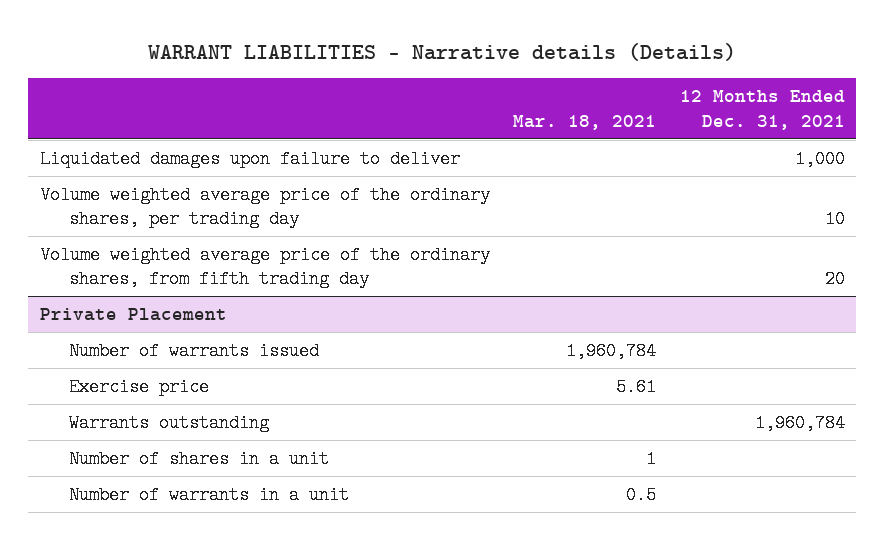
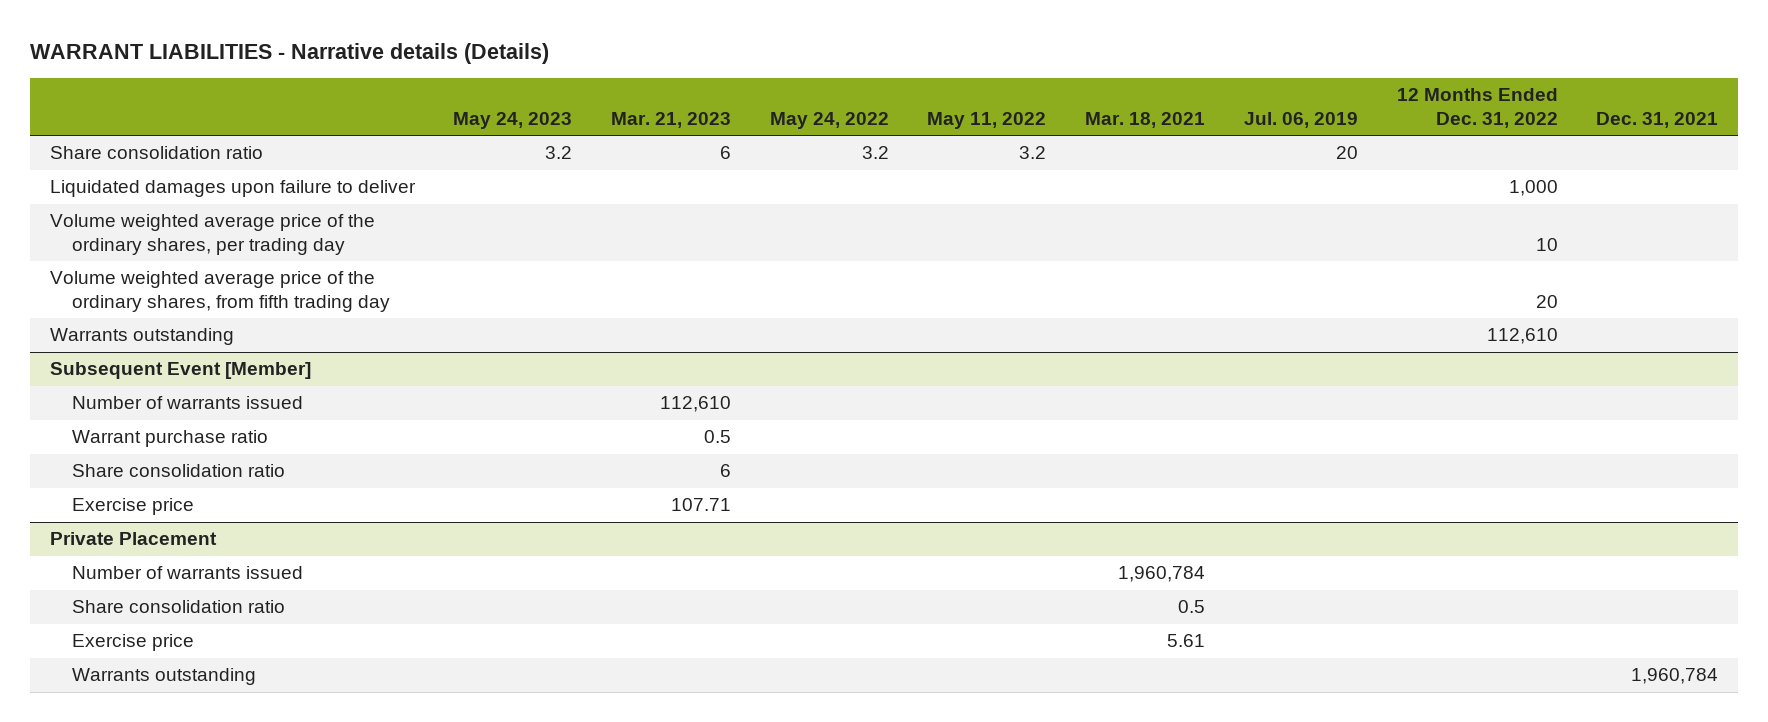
[679,90,845,130] 12 Months Ended Dec. 31, 2021 -> none
none -> [453,112,573,130] May 24, 2023
none -> [610,112,731,129] Mar. 21, 2023
none -> [769,112,889,130] May 24, 2022
none -> [927,112,1047,130] May 11, 2022
none -> [1243,112,1358,129] Jul. 06, 2019
none -> [1396,88,1558,129] 12 Months Ended Dec. 31, 2022
none -> [1596,112,1719,129] Dec. 31, 2021
none -> [49,146,263,160] Share consolidation ratio
none -> [49,328,234,346] Warrants outstanding
none -> [49,362,311,380] Subsequent Event [Member]
none -> [71,396,303,410] Number of warrants issued
none -> [71,430,268,448] Warrant purchase ratio
none -> [71,464,285,478] Share consolidation ratio
none -> [71,498,194,516] Exercise price
none -> [71,600,285,614] Share consolidation ratio
[68,449,329,468] Number of shares in a unit -> none
[68,485,349,504] Number of warrants in a unit -> none

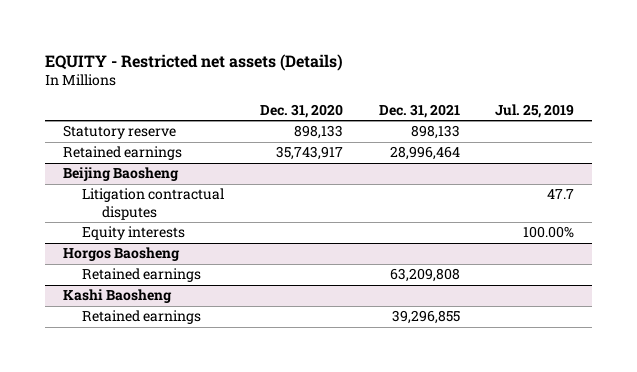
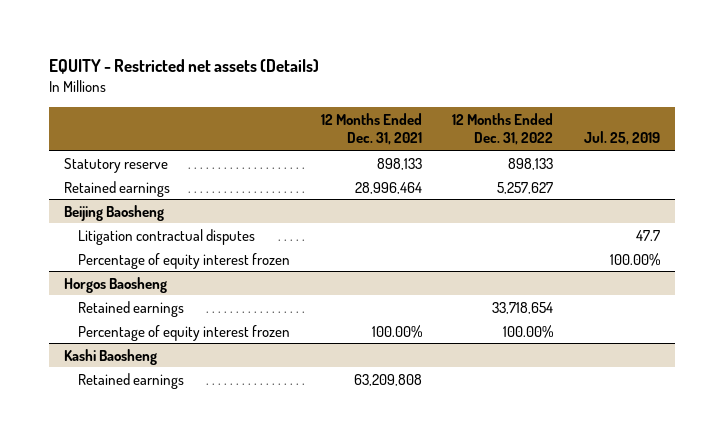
[260,103,344,118] Dec. 31, 2020 -> none
[378,103,460,118] Dec. 31, 2021 -> none
none -> [320,112,422,146] 12 Months Ended Dec. 31, 2021
none -> [452,112,554,146] 12 Months Ended Dec. 31, 2022
[82,226,186,241] Equity interests -> none
none -> [78,252,291,269] Percentage of equity interest frozen
none -> [78,324,291,341] Percentage of equity interest frozen

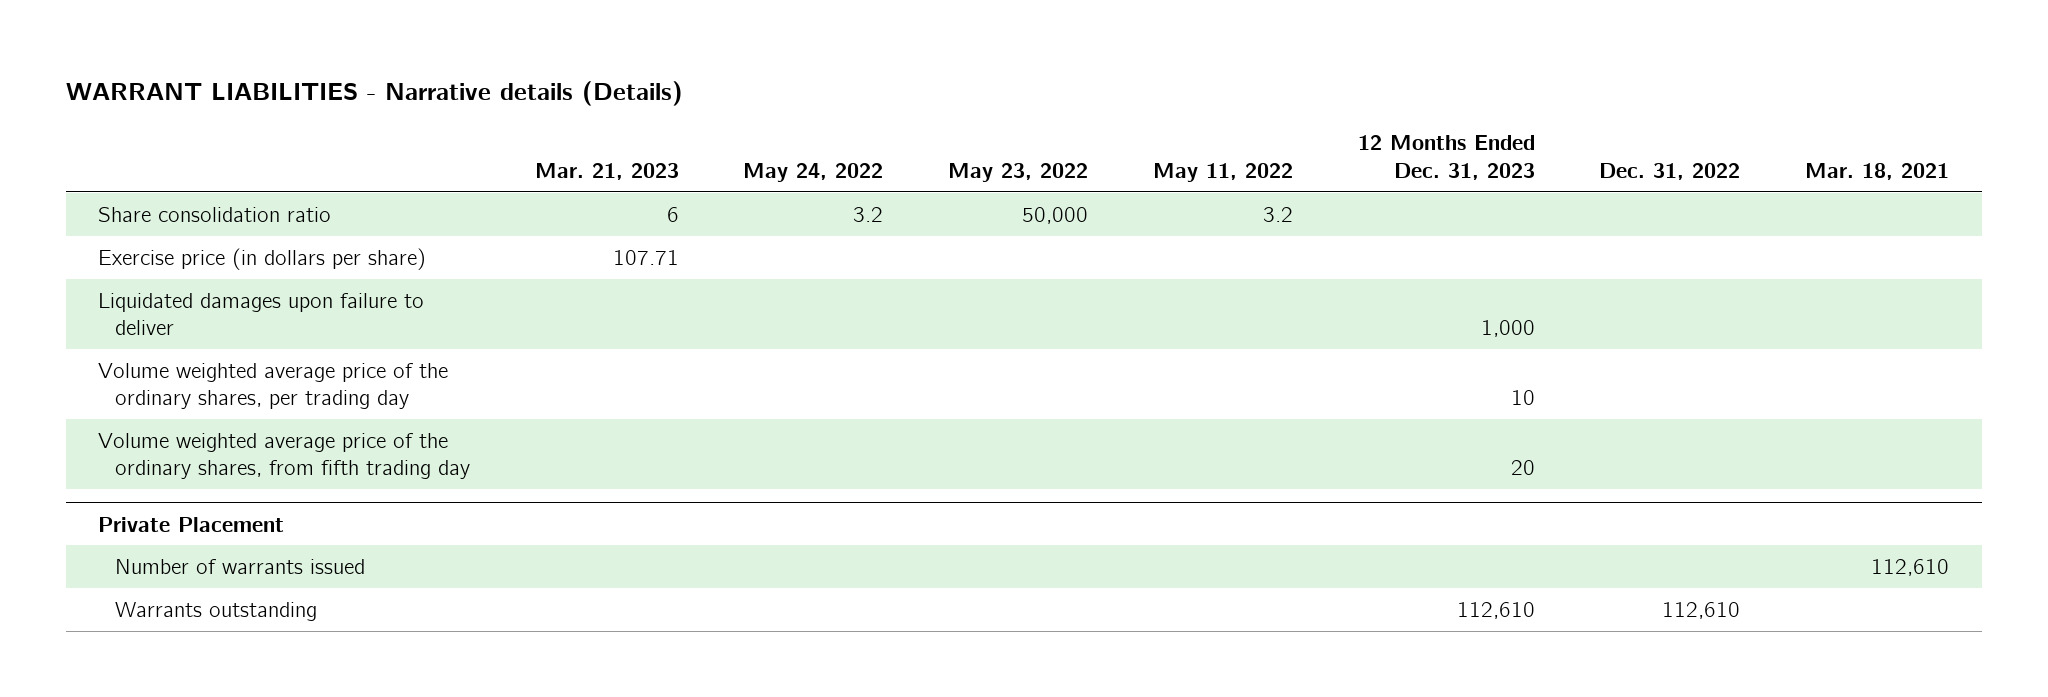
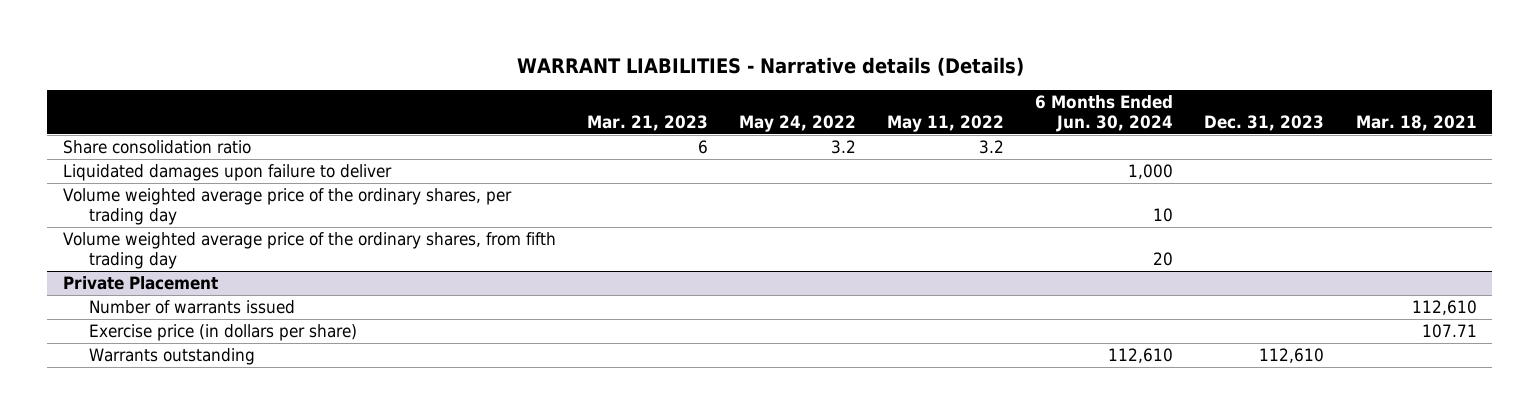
[948,162,1089,182] May 23, 2022 -> none
[1357,135,1535,180] 12 Months Ended Dec. 31, 2023 -> none
[1599,162,1741,180] Dec. 31, 2022 -> none
none -> [1035,95,1174,132] 6 Months Ended Jun. 30, 2024
none -> [1204,114,1325,131] Dec. 31, 2023
[98,247,427,270] Exercise price (in dollars per share) -> none
none -> [88,324,357,342] Exercise price (in dollars per share)

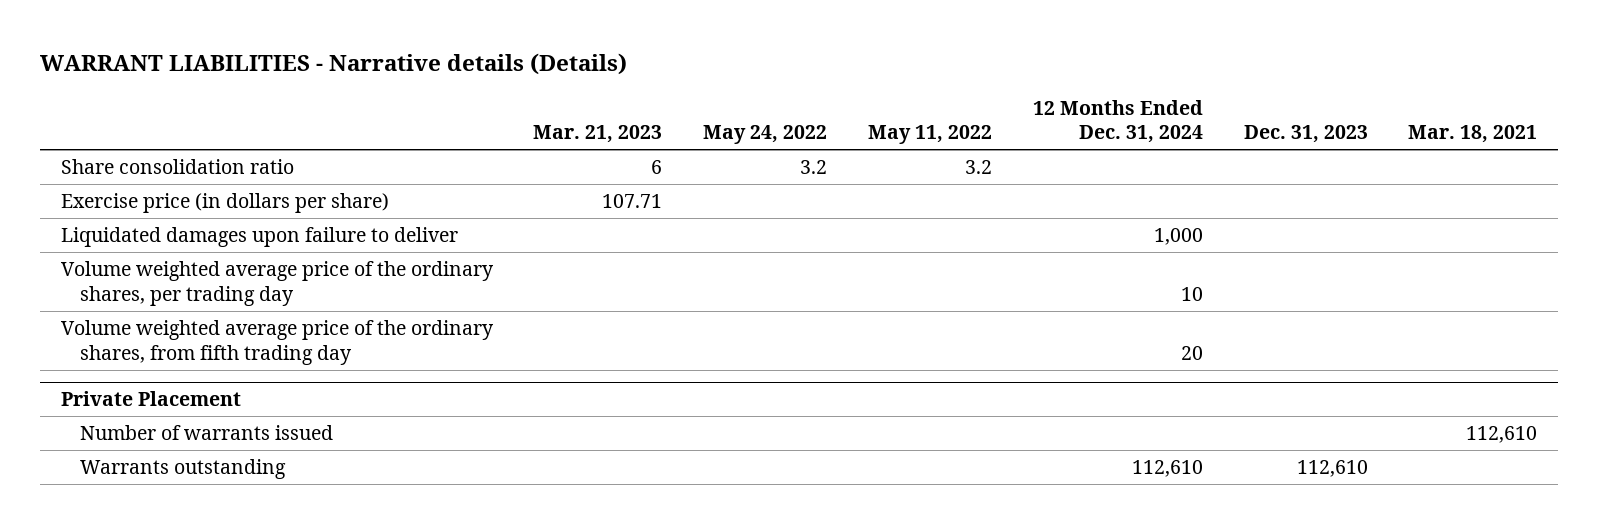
[1035,95,1174,132] 6 Months Ended Jun. 30, 2024 -> none
none -> [1032,99,1203,144] 12 Months Ended Dec. 31, 2024
none -> [60,193,389,214] Exercise price (in dollars per share)
[88,324,357,342] Exercise price (in dollars per share) -> none

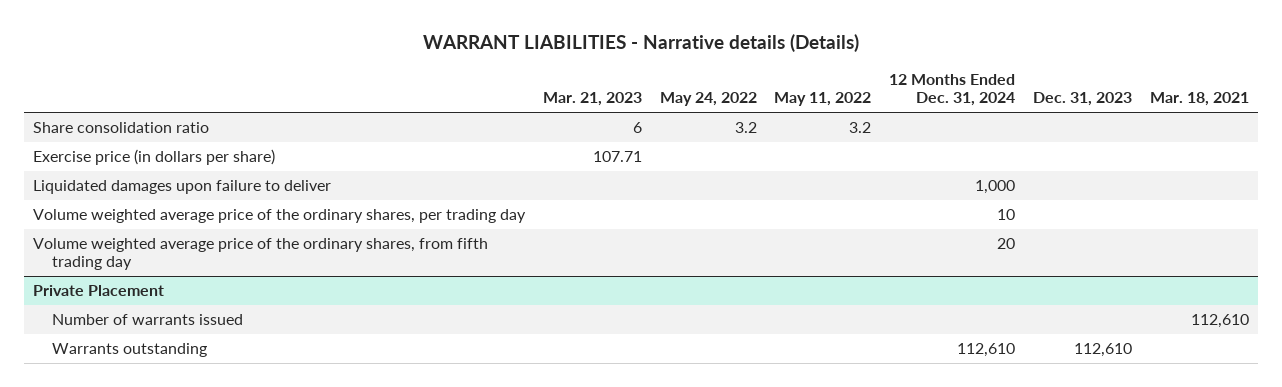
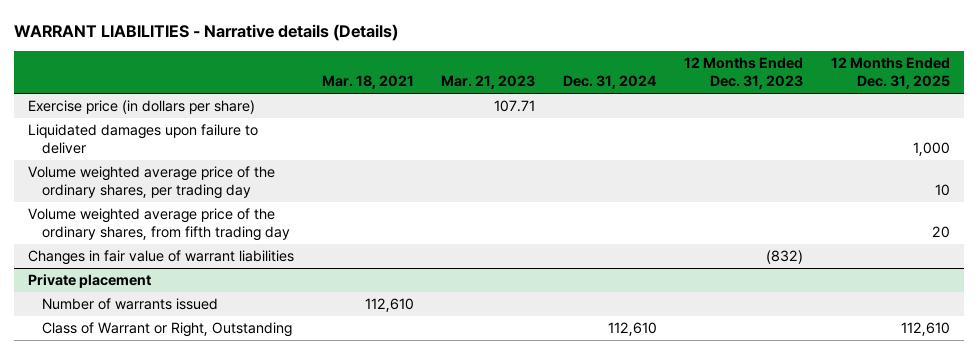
[659,92,757,107] May 24, 2022 -> none
[774,92,872,107] May 11, 2022 -> none
[889,74,1016,107] 12 Months Ended Dec. 31, 2024 -> none
[1032,92,1132,107] Dec. 31, 2023 -> none
none -> [562,75,657,90] Dec. 31, 2024
none -> [684,57,804,90] 12 Months Ended Dec. 31, 2023
none -> [830,57,950,90] 12 Months Ended Dec. 31, 2025
[33,122,210,134] Share consolidation ratio -> none
none -> [28,250,295,266] Changes in fair value of warrant liabilities
[33,285,165,297] Private Placement -> [28,274,152,289] Private placement
[51,343,207,358] Warrants outstanding -> [41,322,292,338] Class of Warrant or Right, Outstanding

